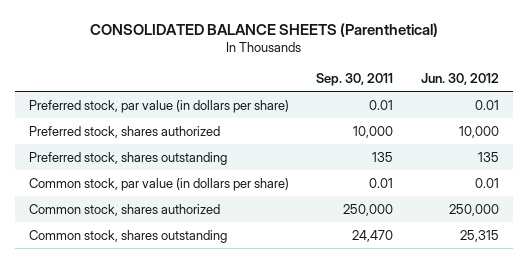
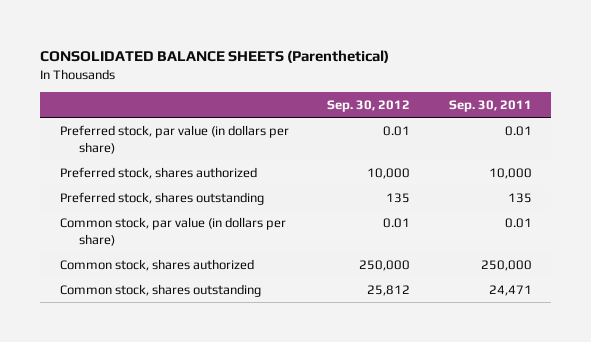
[420,72,499,85] Jun. 30, 2012 -> none
none -> [327,99,411,112] Sep. 30, 2012
[352,229,394,242] 24,470 -> [488,284,532,296] 24,471

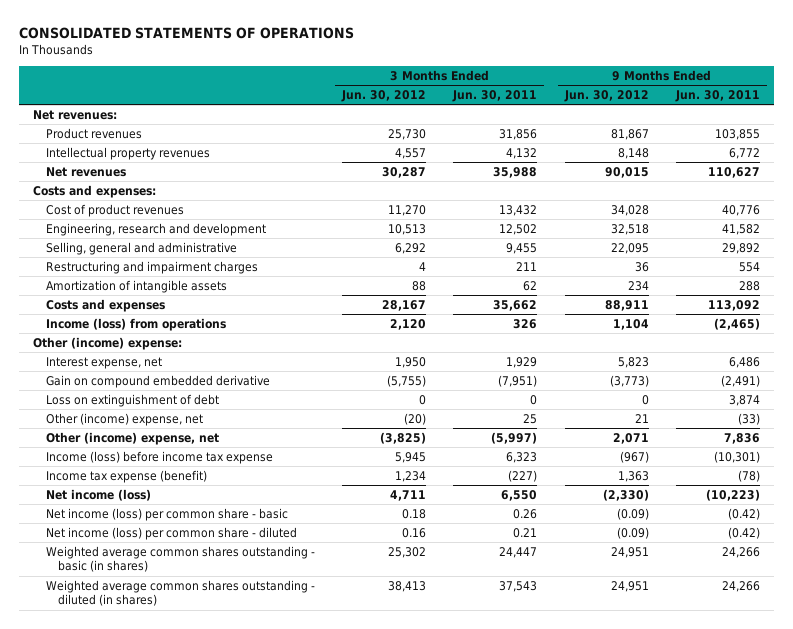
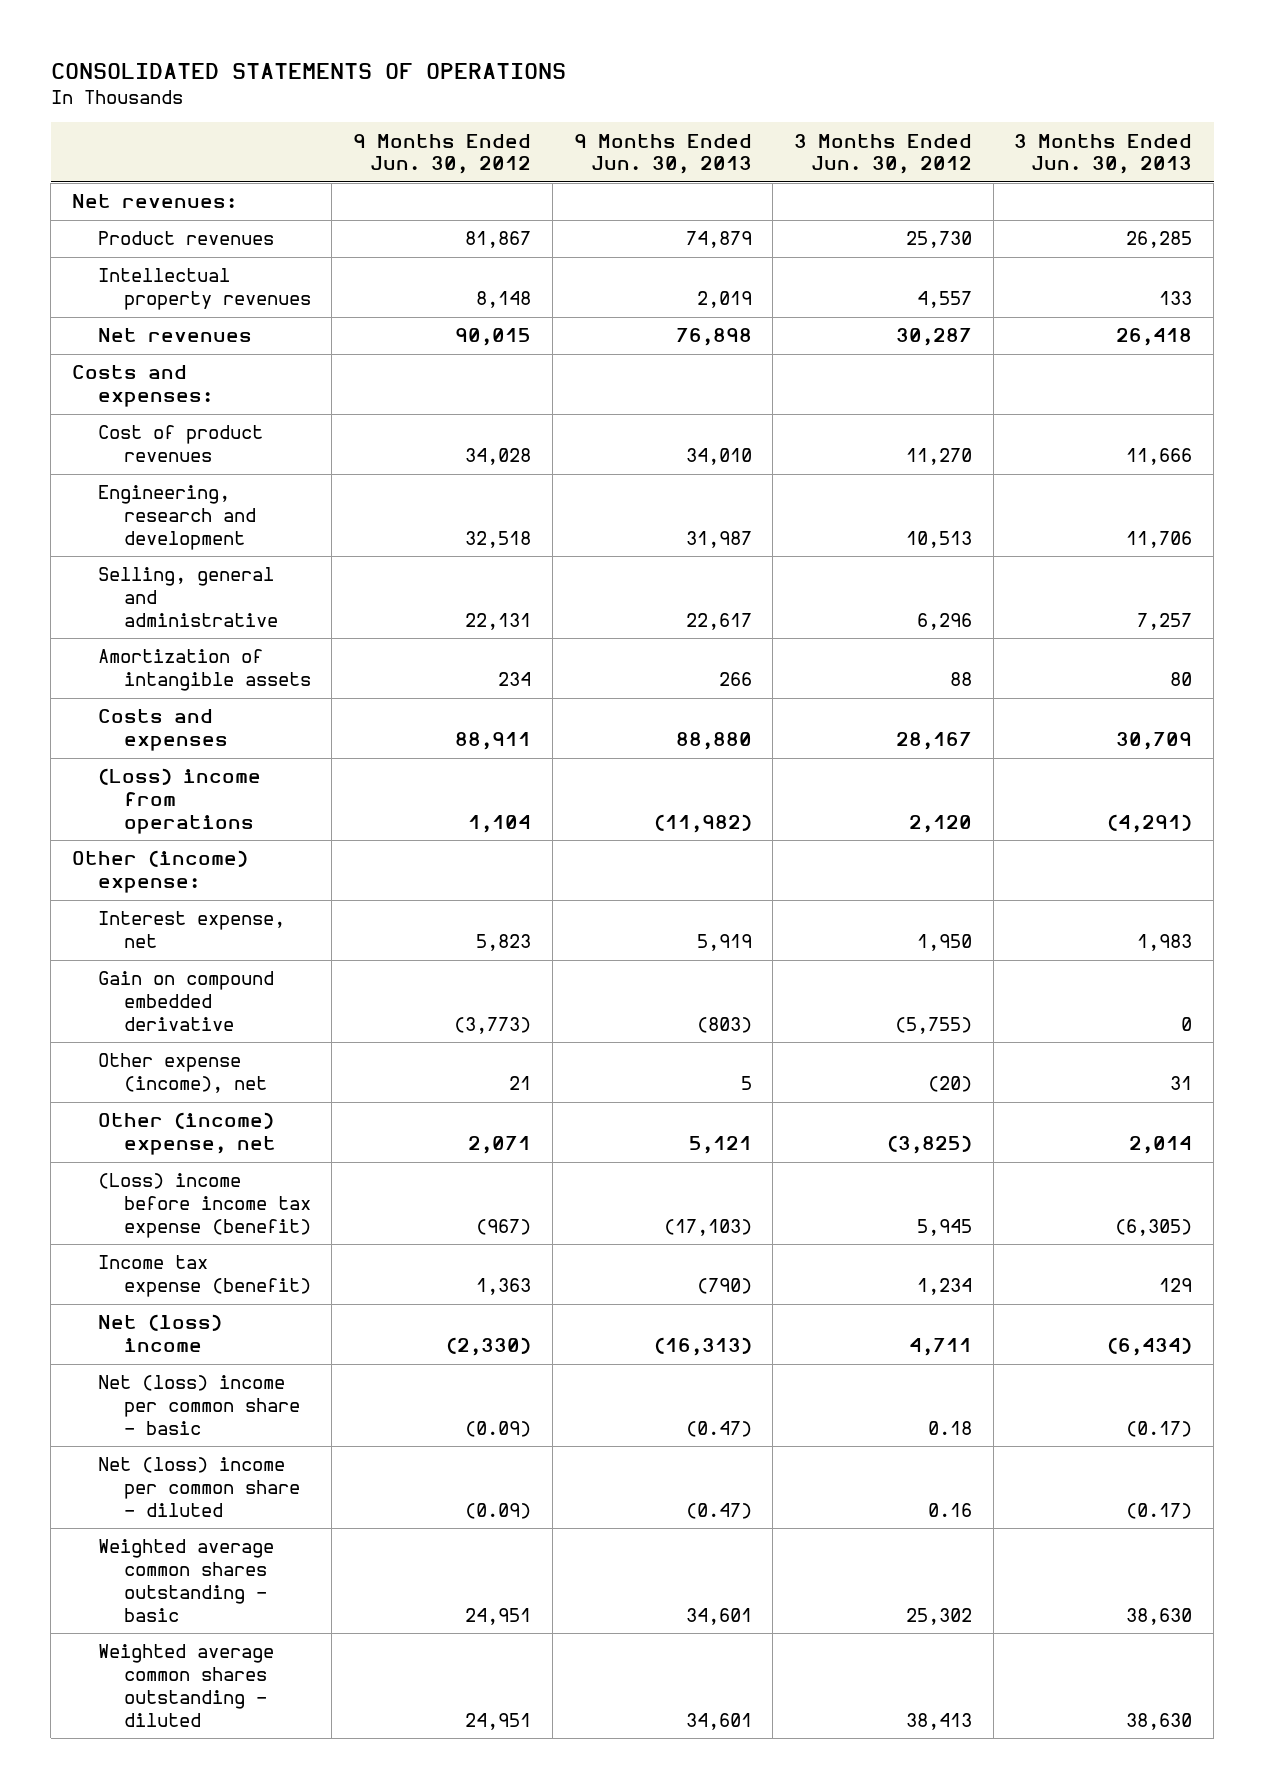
[452,90,538,103] Jun. 30, 2011 -> none
[675,90,761,103] Jun. 30, 2011 -> none
none -> [573,133,752,175] 9 Months Ended Jun. 30, 2013
none -> [1014,133,1193,175] 3 Months Ended Jun. 30, 2013
[45,260,258,274] Restructuring and impairment charges -> none
[394,242,426,254] 6,292 -> [916,612,972,630] 6,296
[610,242,649,254] 22,095 -> [465,612,532,630] 22,131
[45,317,226,331] Income (loss) from operations -> [97,768,261,834] (Loss) income from operations
[45,393,219,407] Loss on extinguishment of debt -> none
[45,412,203,426] Other (income) expense, net -> [97,1053,267,1094] Other expense (income), net
[45,450,273,464] Income (loss) before income tax expense -> [97,1173,311,1238] (Loss) income before income tax expense (benefit)
[45,488,151,501] Net income (loss) -> [97,1314,222,1353] Net (loss) income
[45,507,288,521] Net income (loss) per common share - basic -> [97,1375,300,1435] Net (loss) income per common share - basic
[45,526,297,540] Net income (loss) per common share - diluted -> [97,1457,300,1517] Net (loss) income per common share - diluted
[45,545,315,573] Weighted average common shares outstanding - basic (in shares) -> [97,1539,274,1622] Weighted average common shares outstanding - basic
[45,579,315,607] Weighted average common shares outstanding - diluted (in shares) -> [97,1644,274,1727] Weighted average common shares outstanding - diluted

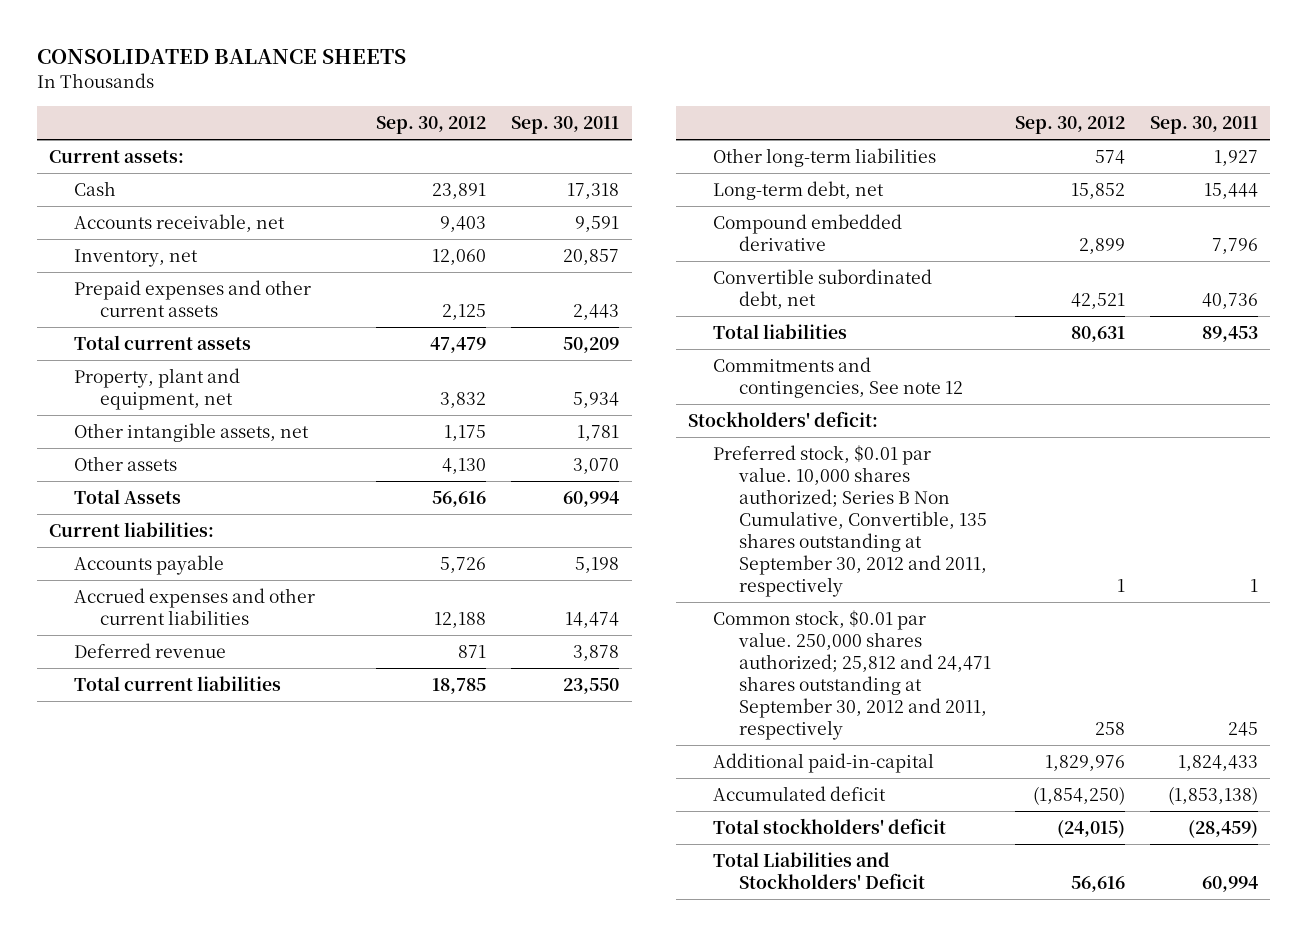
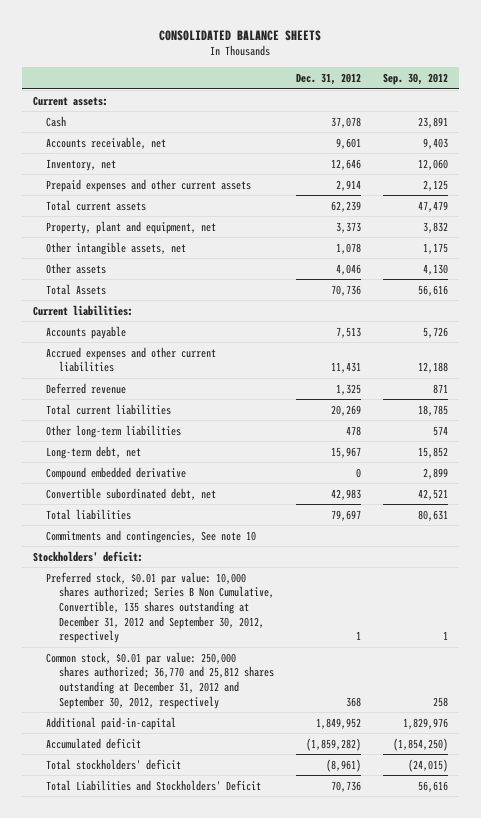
[511,116,620,135] Sep. 30, 2011 -> none
none -> [296,72,362,85] Dec. 31, 2012
[713,357,963,399] Commitments and contingencies, See note 12 -> [45,529,256,543] Commitments and contingencies, See note 10
[713,445,987,597] Preferred stock, $0.01 par value. 10,000 shares authorized; Series B Non Cumulative, Convertible, 135 shares outstanding at September 30, 2012 and 2011, respectively -> [45,571,275,644] Preferred stock, $0.01 par value: 10,000 shares authorized; Series B Non Cumulative, Convertible, 135 shares outstanding at December 31, 2012 and September 30, 2012, respectively
[713,610,991,740] Common stock, $0.01 par value. 250,000 shares authorized; 25,812 and 24,471 shares outstanding at September 30, 2012 and 2011, respectively -> [45,651,275,709] Common stock, $0.01 par value: 250,000 shares authorized; 36,770 and 25,812 shares outstanding at December 31, 2012 and September 30, 2012, respectively

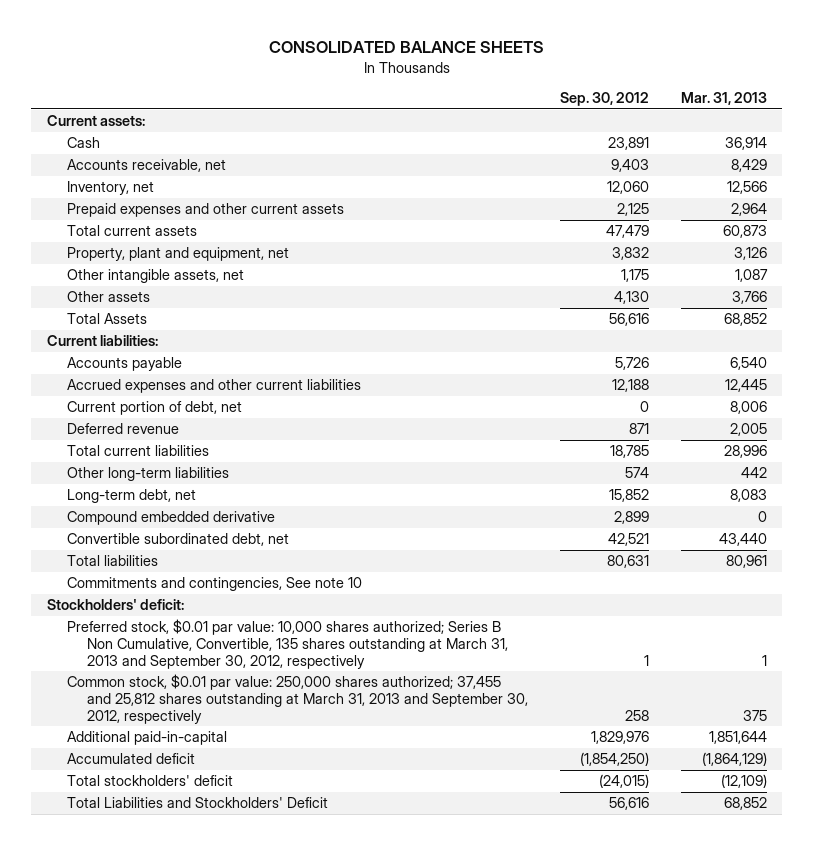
[296,72,362,85] Dec. 31, 2012 -> none
none -> [680,92,767,106] Mar. 31, 2013
none -> [66,401,242,416] Current portion of debt, net
[45,571,275,644] Preferred stock, $0.01 par value: 10,000 shares authorized; Series B Non Cumulative, Convertible, 135 shares outstanding at December 31, 2012 and September 30, 2012, respectively -> [66,619,508,669] Preferred stock, $0.01 par value: 10,000 shares authorized; Series B Non Cumulative, Convertible, 135 shares outstanding at March 31, 2013 and September 30, 2012, respectively
[45,651,275,709] Common stock, $0.01 par value: 250,000 shares authorized; 36,770 and 25,812 shares outstanding at December 31, 2012 and September 30, 2012, respectively -> [66,674,528,724] Common stock, $0.01 par value: 250,000 shares authorized; 37,455 and 25,812 shares outstanding at March 31, 2013 and September 30, 2012, respectively

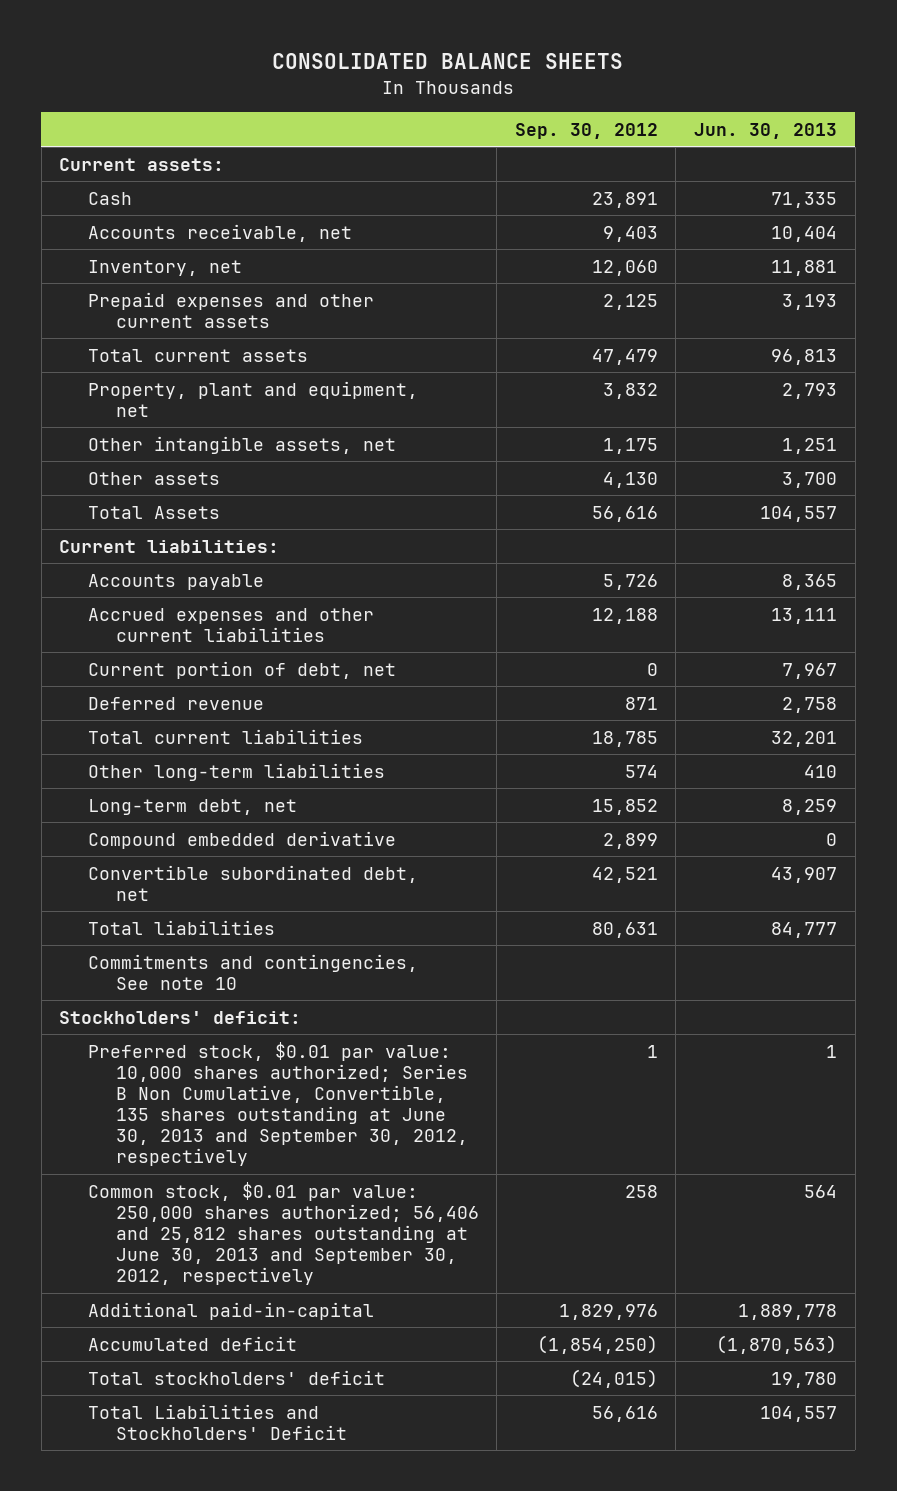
[680,92,767,106] Mar. 31, 2013 -> none
none -> [694,122,838,139] Jun. 30, 2013
[66,619,508,669] Preferred stock, $0.01 par value: 10,000 shares authorized; Series B Non Cumulative, Convertible, 135 shares outstanding at March 31, 2013 and September 30, 2012, respectively -> [87,1041,468,1166] Preferred stock, $0.01 par value: 10,000 shares authorized; Series B Non Cumulative, Convertible, 135 shares outstanding at June 30, 2013 and September 30, 2012, respectively
[66,674,528,724] Common stock, $0.01 par value: 250,000 shares authorized; 37,455 and 25,812 shares outstanding at March 31, 2013 and September 30, 2012, respectively -> [87,1181,479,1285] Common stock, $0.01 par value: 250,000 shares authorized; 56,406 and 25,812 shares outstanding at June 30, 2013 and September 30, 2012, respectively

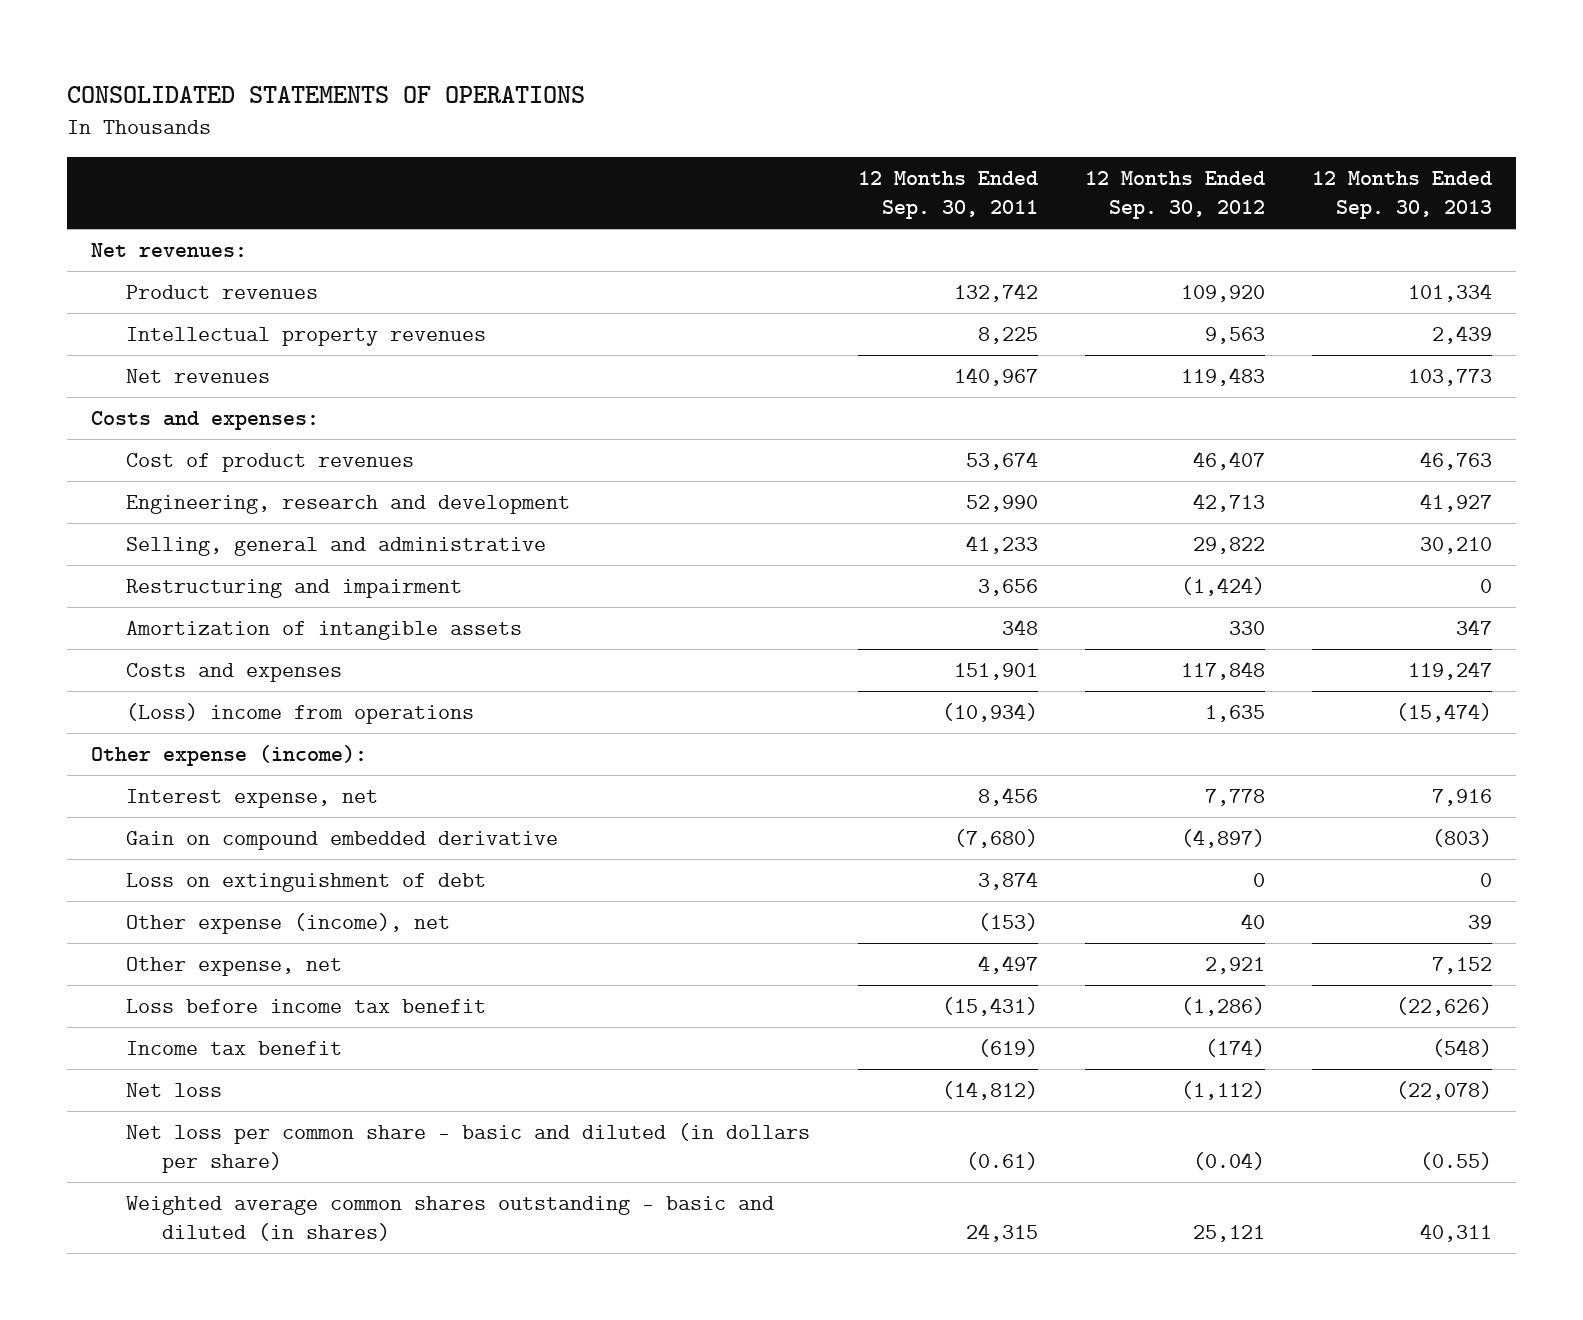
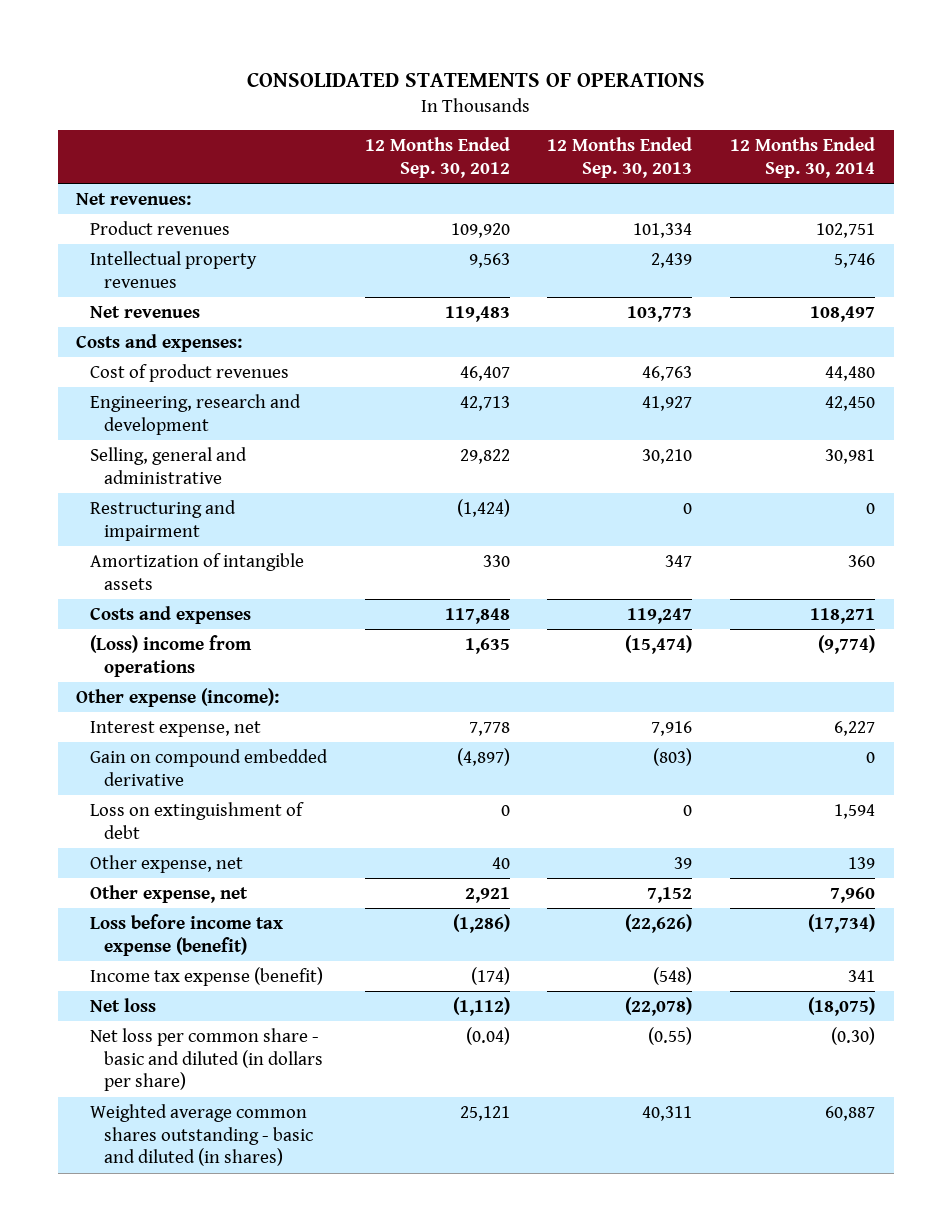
[857,170,1038,220] 12 Months Ended Sep. 30, 2011 -> none
none -> [730,137,876,178] 12 Months Ended Sep. 30, 2014
[126,912,451,934] Other expense (income), net -> [90,854,244,873] Other expense, net
[126,998,487,1013] Loss before income tax benefit -> [90,913,284,956] Loss before income tax expense (benefit)
[126,1040,343,1055] Income tax benefit -> [90,966,324,986] Income tax expense (benefit)

